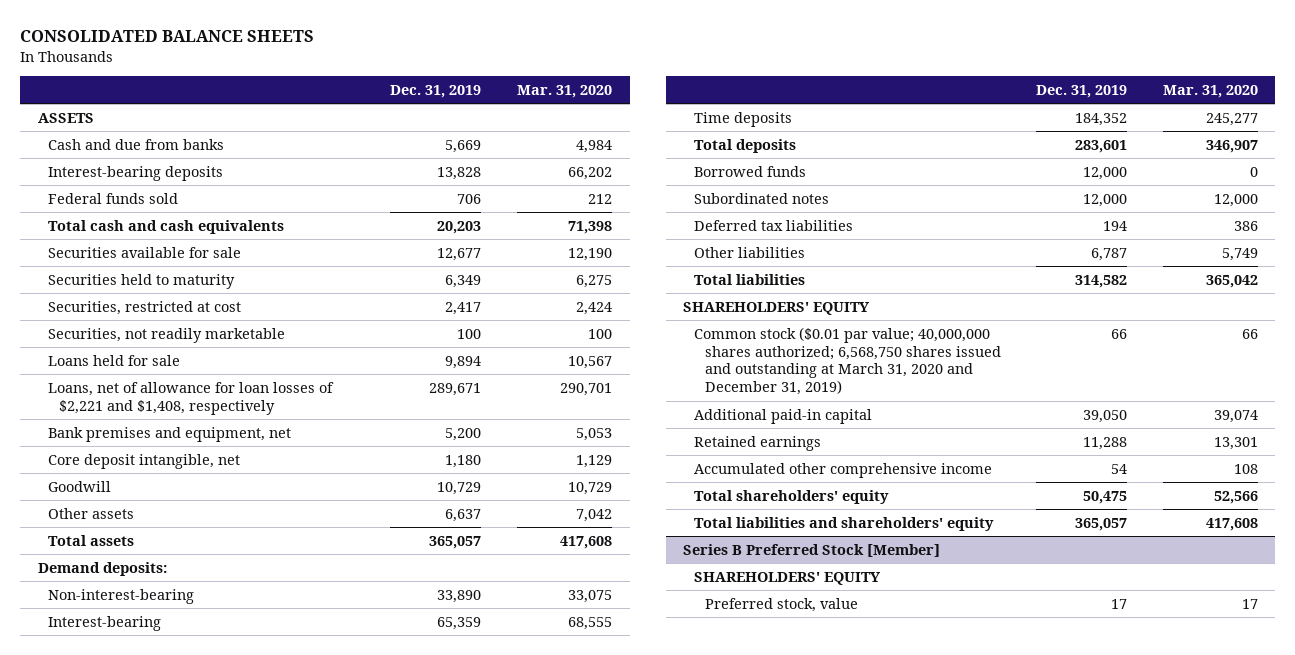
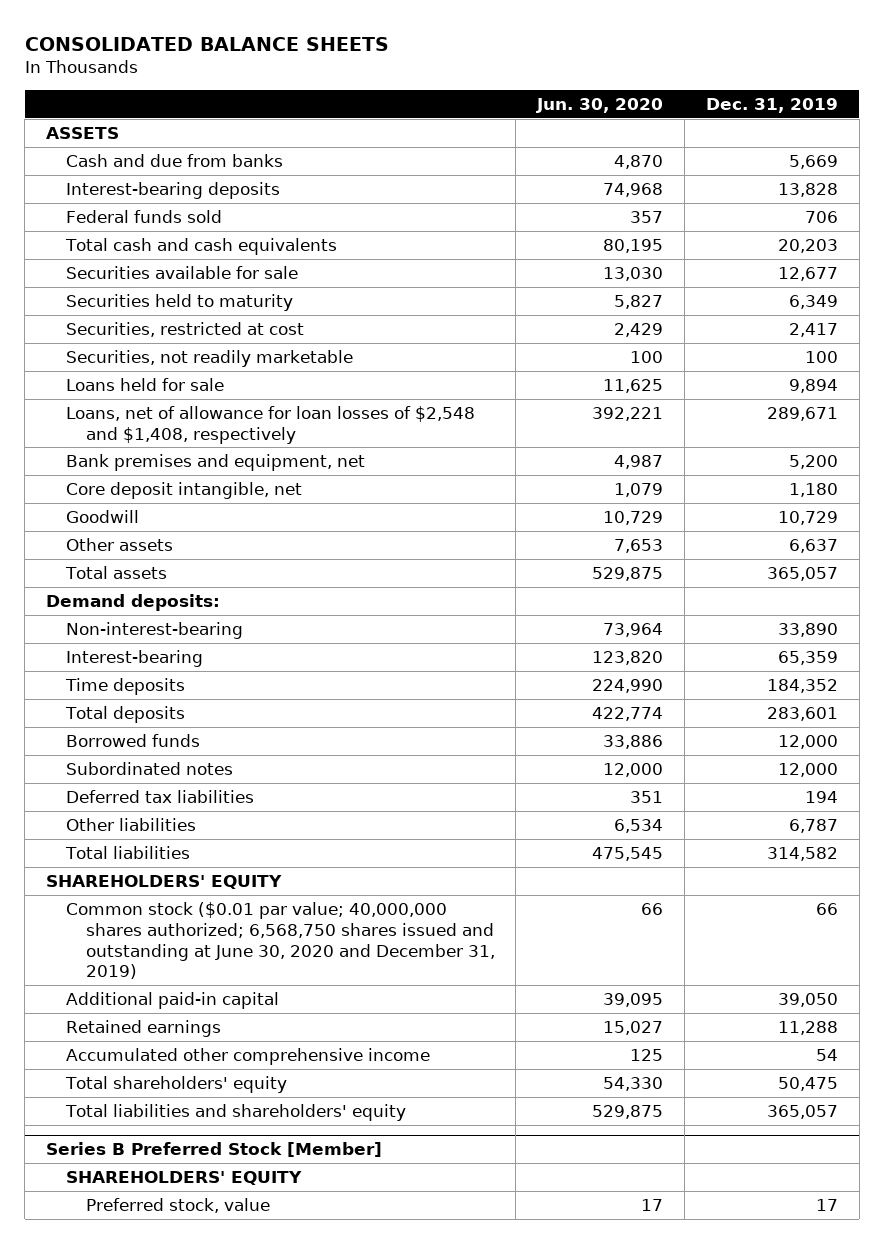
[516,84,612,98] Mar. 31, 2020 -> none
none -> [536,97,664,113] Jun. 30, 2020
[48,381,335,415] Loans, net of allowance for loan losses of $2,221 and $1,408, respectively -> [65,405,475,444] Loans, net of allowance for loan losses of $2,548 and $1,408, respectively
[694,326,1001,396] Common stock ($0.01 par value; 40,000,000 shares authorized; 6,568,750 shares issued and outstanding at March 31, 2020 and December 31, 2019) -> [65,901,495,980] Common stock ($0.01 par value; 40,000,000 shares authorized; 6,568,750 shares issued and outstanding at June 30, 2020 and December 31, 2019)

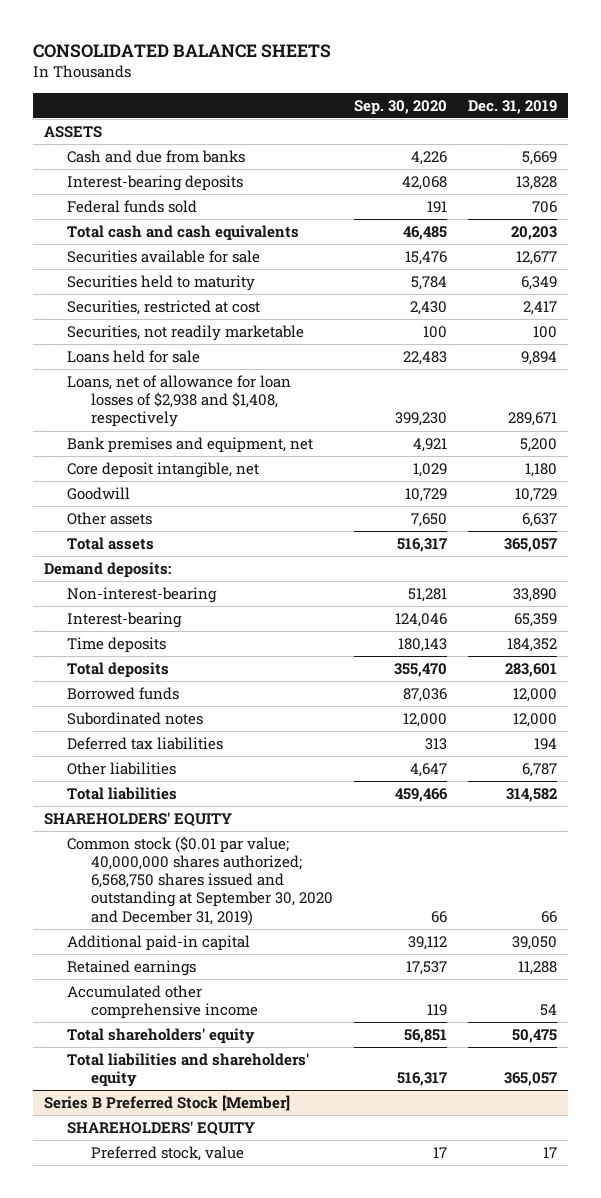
[536,97,664,113] Jun. 30, 2020 -> none
none -> [353,99,447,115] Sep. 30, 2020
[65,405,475,444] Loans, net of allowance for loan losses of $2,548 and $1,408, respectively -> [67,375,292,428] Loans, net of allowance for loan losses of $2,938 and $1,408, respectively
[65,901,495,980] Common stock ($0.01 par value; 40,000,000 shares authorized; 6,568,750 shares issued and outstanding at June 30, 2020 and December 31, 2019) -> [67,836,333,926] Common stock ($0.01 par value; 40,000,000 shares authorized; 6,568,750 shares issued and outstanding at September 30, 2020 and December 31, 2019)

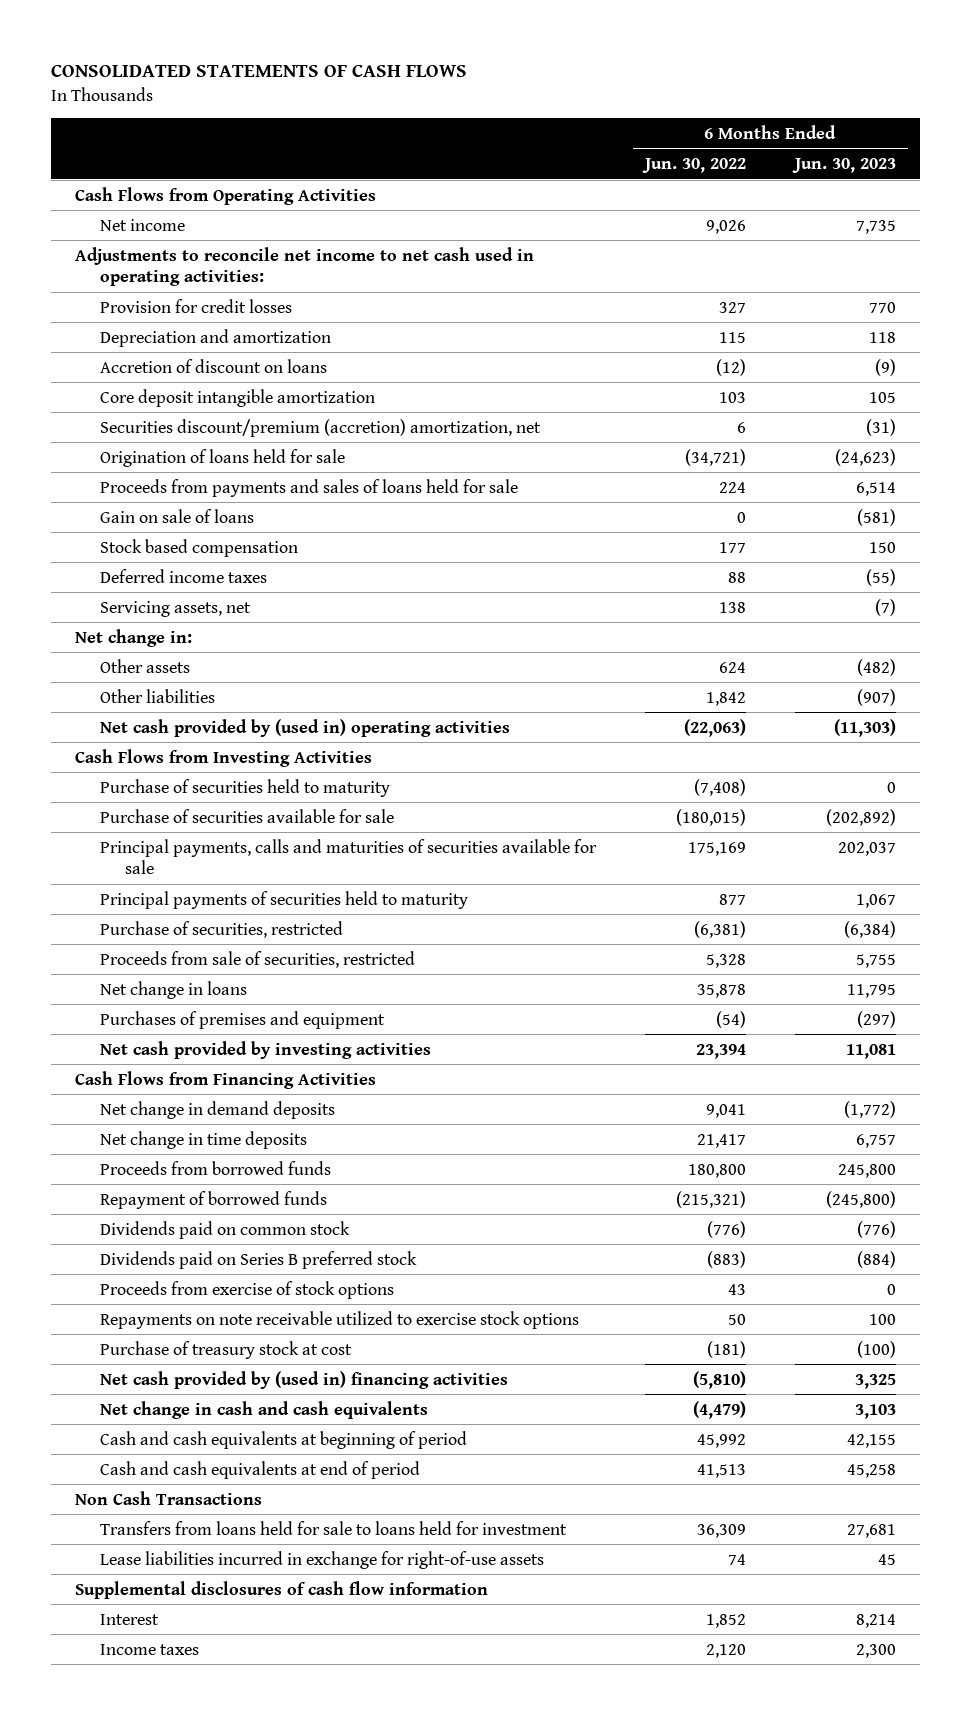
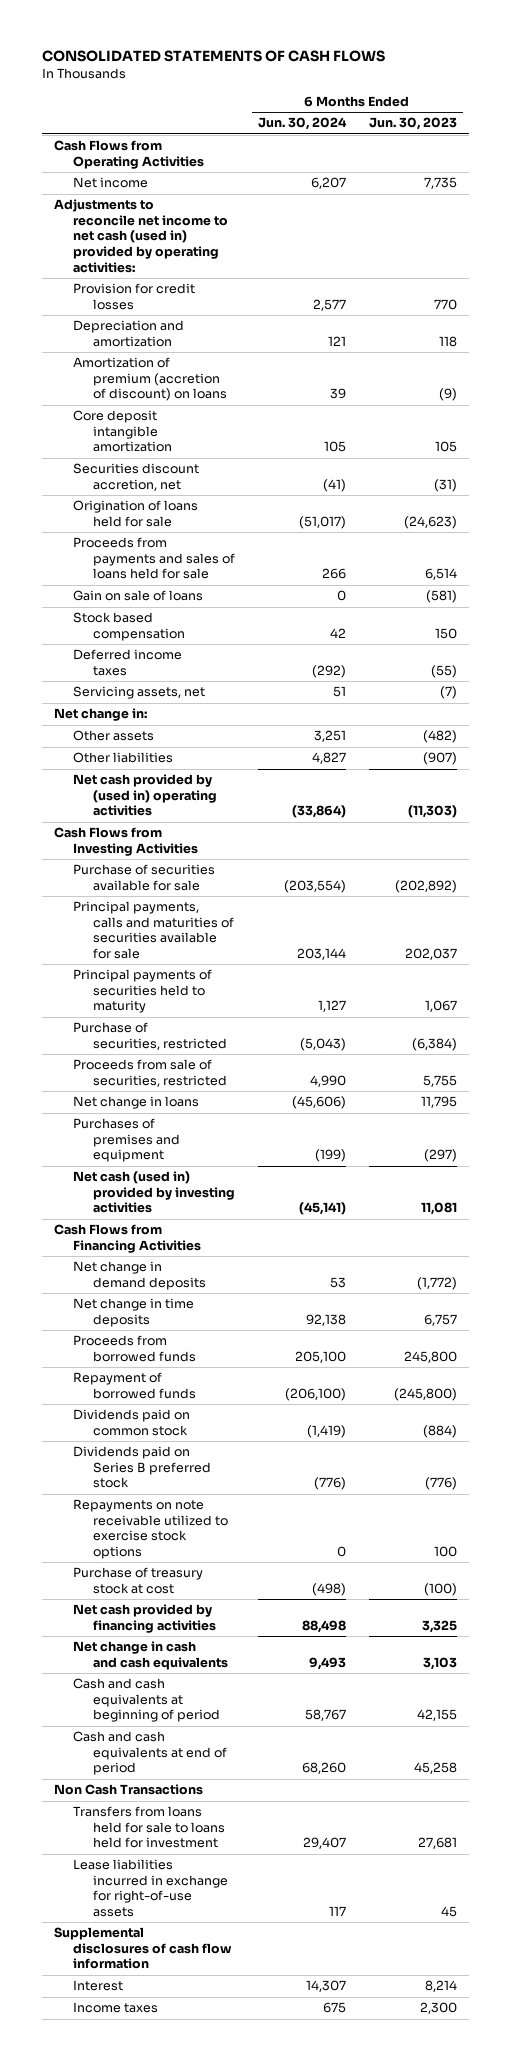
[641,157,746,173] Jun. 30, 2022 -> none
none -> [257,117,347,131] Jun. 30, 2024
[74,246,534,287] Adjustments to reconcile net income to net cash used in operating activities: -> [53,199,229,273] Adjustments to reconcile net income to net cash (used in) provided by operating activities:
[99,358,327,373] Accretion of discount on loans -> [73,357,227,402] Amortization of premium (accretion of discount) on loans
[99,418,541,437] Securities discount/premium (accretion) amortization, net -> [73,463,200,491] Securities discount accretion, net
[99,778,390,797] Purchase of securities held to maturity -> none
[99,1040,431,1059] Net cash provided by investing activities -> [73,1171,235,1214] Net cash (used in) provided by investing activities
[99,1280,394,1299] Proceeds from exercise of stock options -> none
[856,1220,896,1238] (776) -> [422,1424,457,1438] (884)
[856,1250,896,1268] (884) -> [424,1477,457,1491] (776)
[99,1370,508,1389] Net cash provided by (used in) financing activities -> [73,1604,216,1633] Net cash provided by financing activities

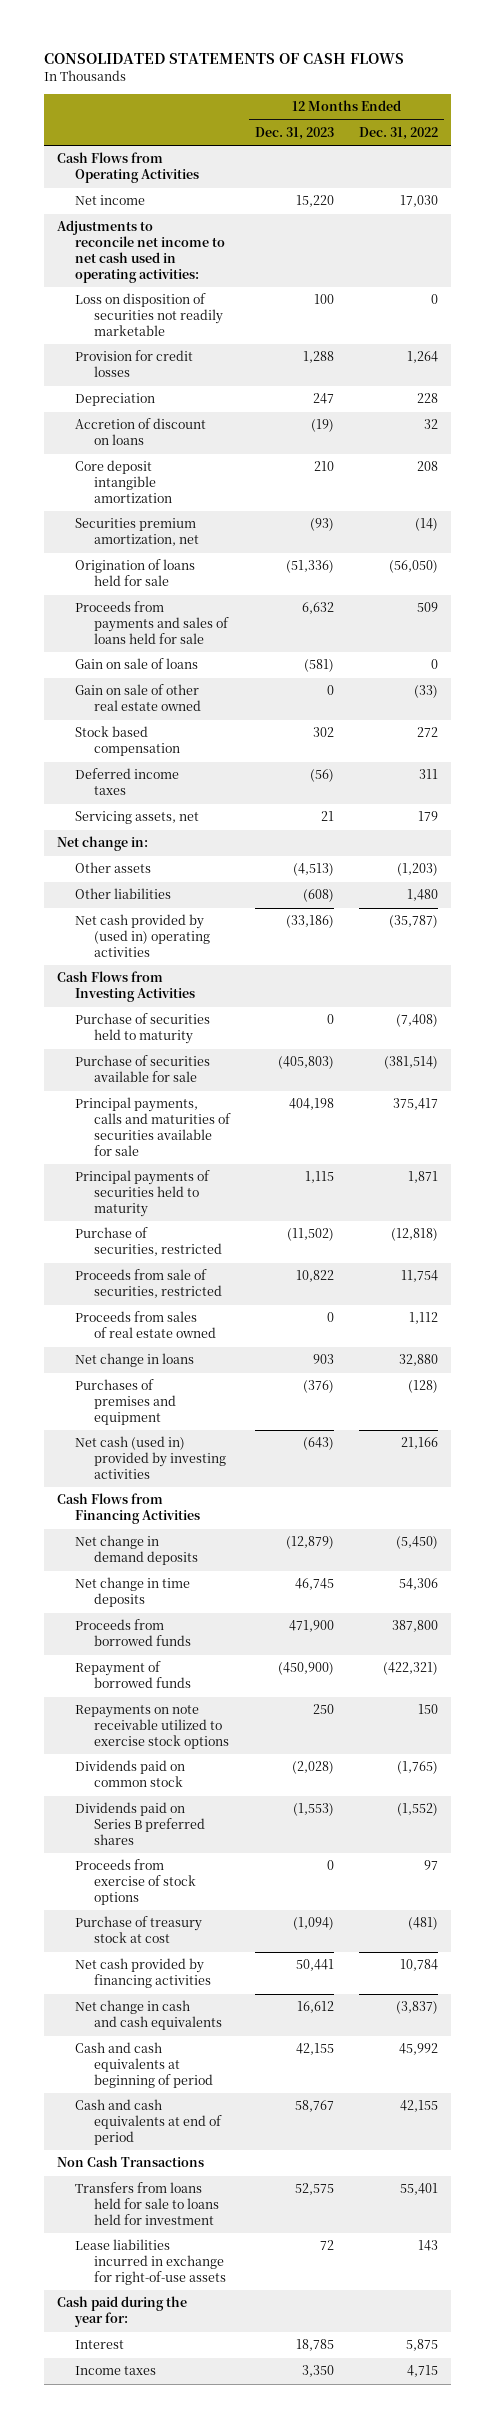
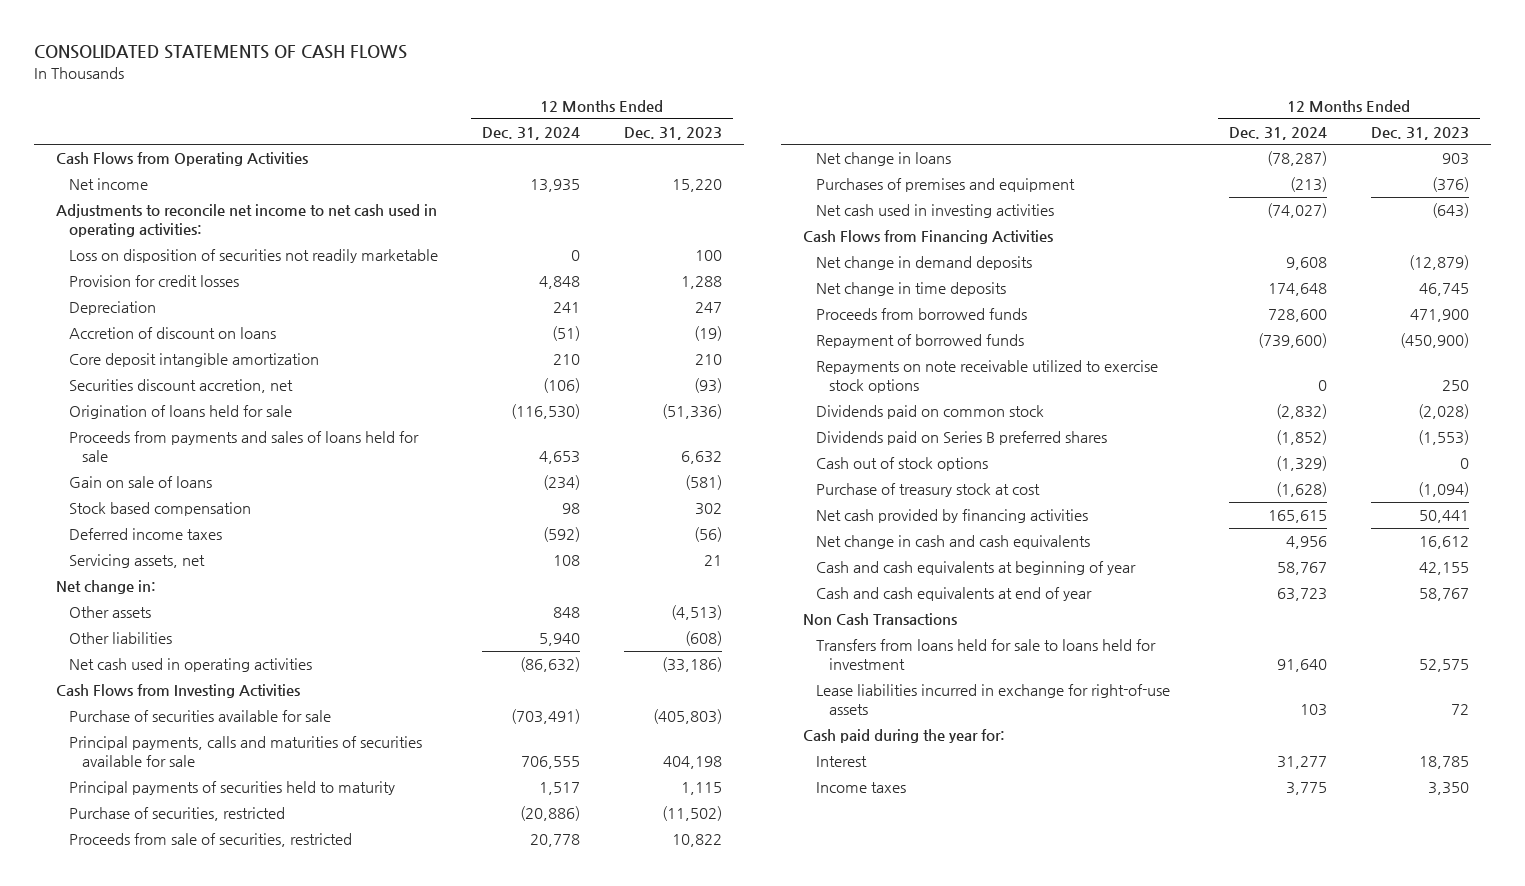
[359,126,439,140] Dec. 31, 2022 -> none
none -> [481,126,580,140] Dec. 31, 2024
[75,518,200,547] Securities premium amortization, net -> [69,379,294,394] Securities discount accretion, net
[75,684,202,712] Gain on sale of other real estate owned -> none
[75,914,211,958] Net cash provided by (used in) operating activities -> [69,658,313,673] Net cash used in operating activities
[75,1013,211,1045] Purchase of securities held to maturity -> none
[75,1311,217,1339] Proceeds from sales of real estate owned -> none
[75,1436,227,1480] Net cash (used in) provided by investing activities -> [816,204,1055,219] Net cash used in investing activities
[75,1859,197,1906] Proceeds from exercise of stock options -> none
none -> [816,457,989,472] Cash out of stock options
[75,2042,214,2089] Cash and cash equivalents at beginning of period -> [816,561,1137,576] Cash and cash equivalents at beginning of year
[75,2099,223,2146] Cash and cash equivalents at end of period -> [816,587,1093,602] Cash and cash equivalents at end of year

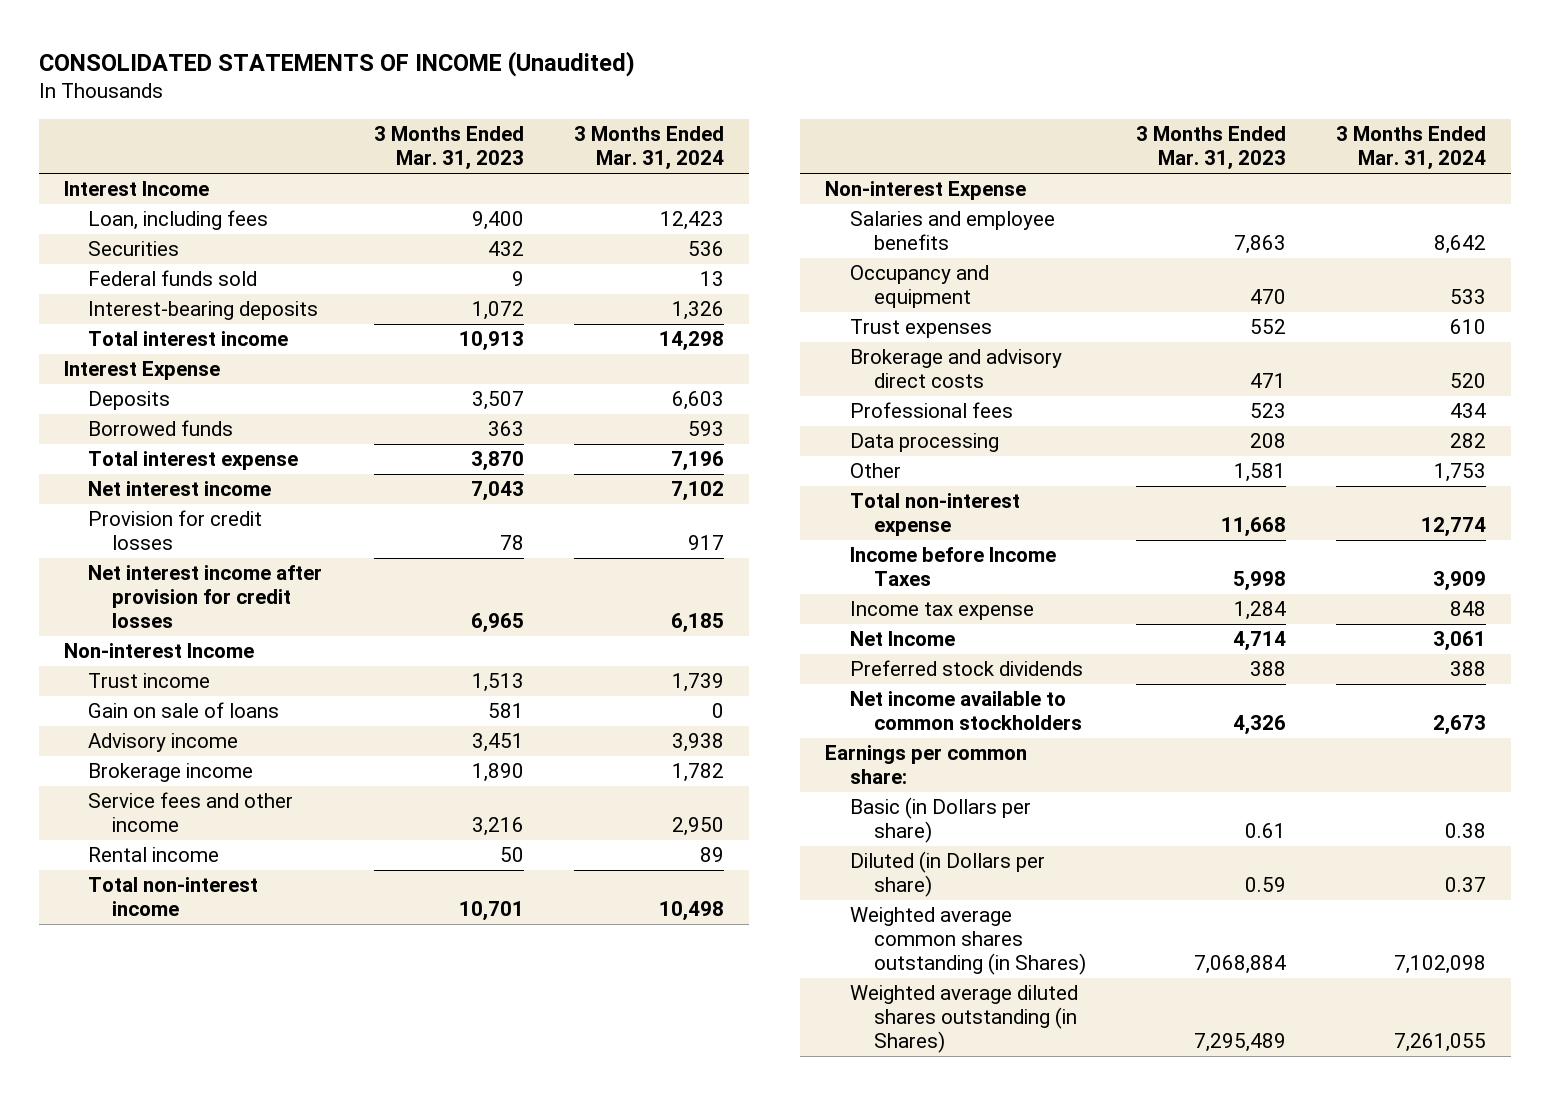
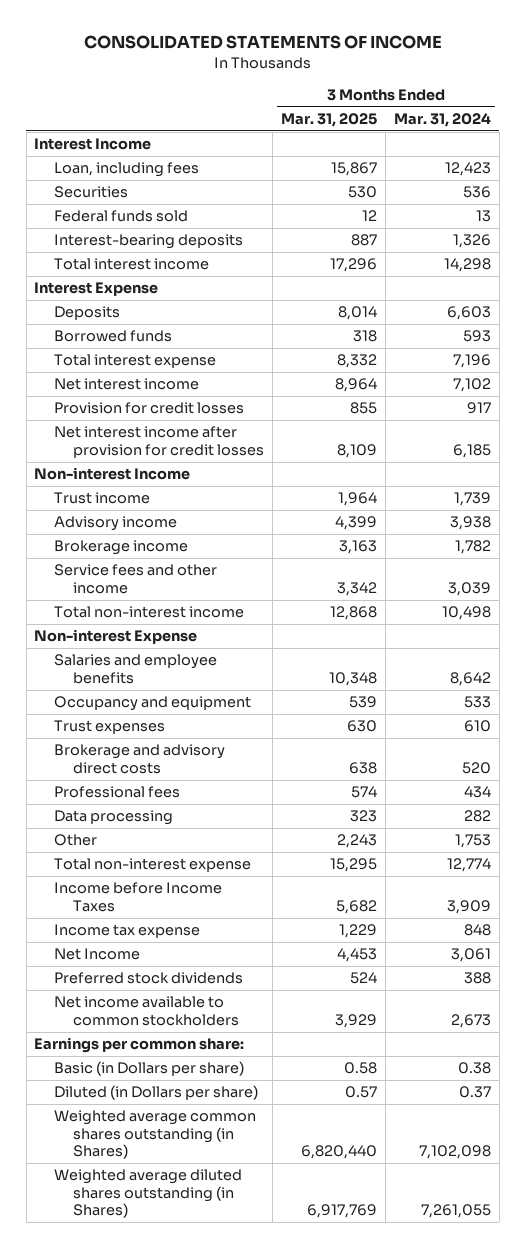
[38,50,635,77] CONSOLIDATED STATEMENTS OF INCOME (Unaudited) -> [83,35,442,50] CONSOLIDATED STATEMENTS OF INCOME
[374,126,525,171] 3 Months Ended Mar. 31, 2023 -> none
none -> [280,112,377,127] Mar. 31, 2025
[88,702,280,719] Gain on sale of loans -> none
[88,847,220,863] Rental income -> none
[672,817,725,837] 2,950 -> [447,581,491,596] 3,039

